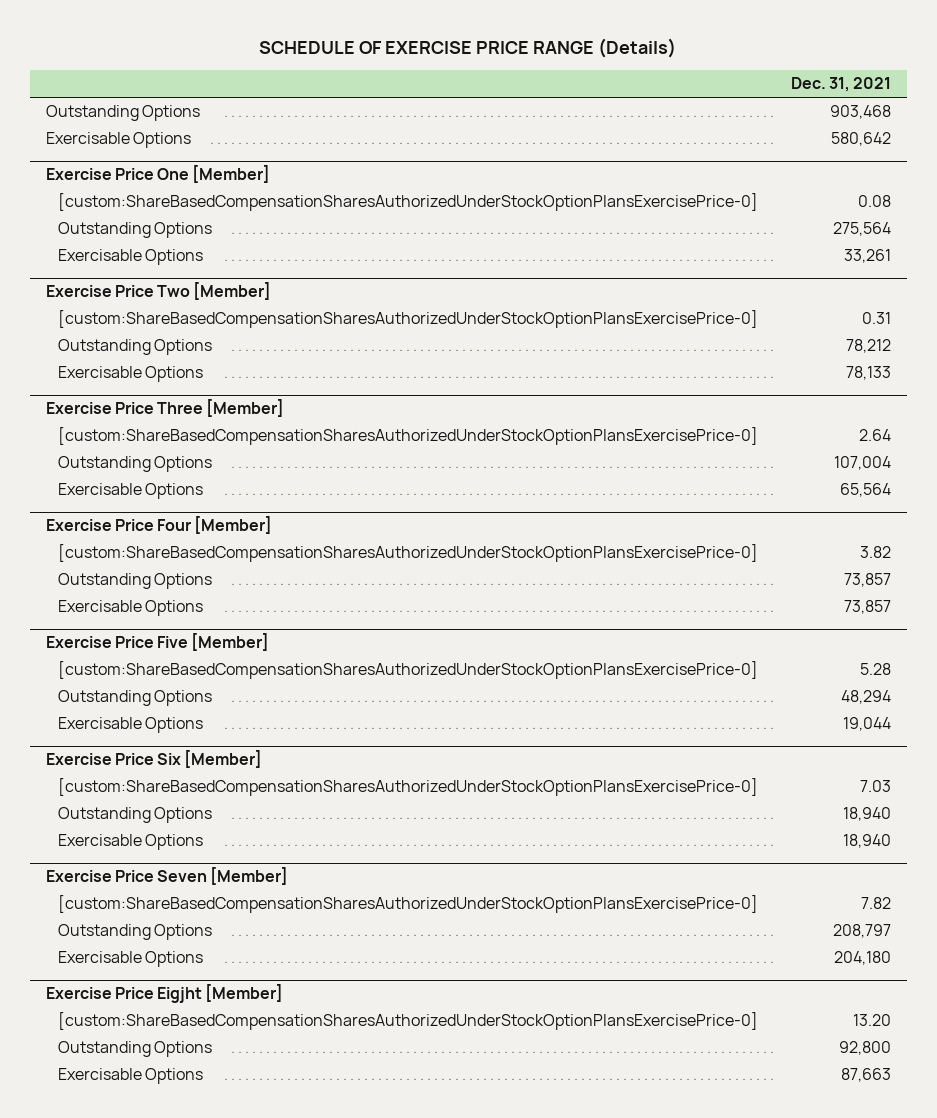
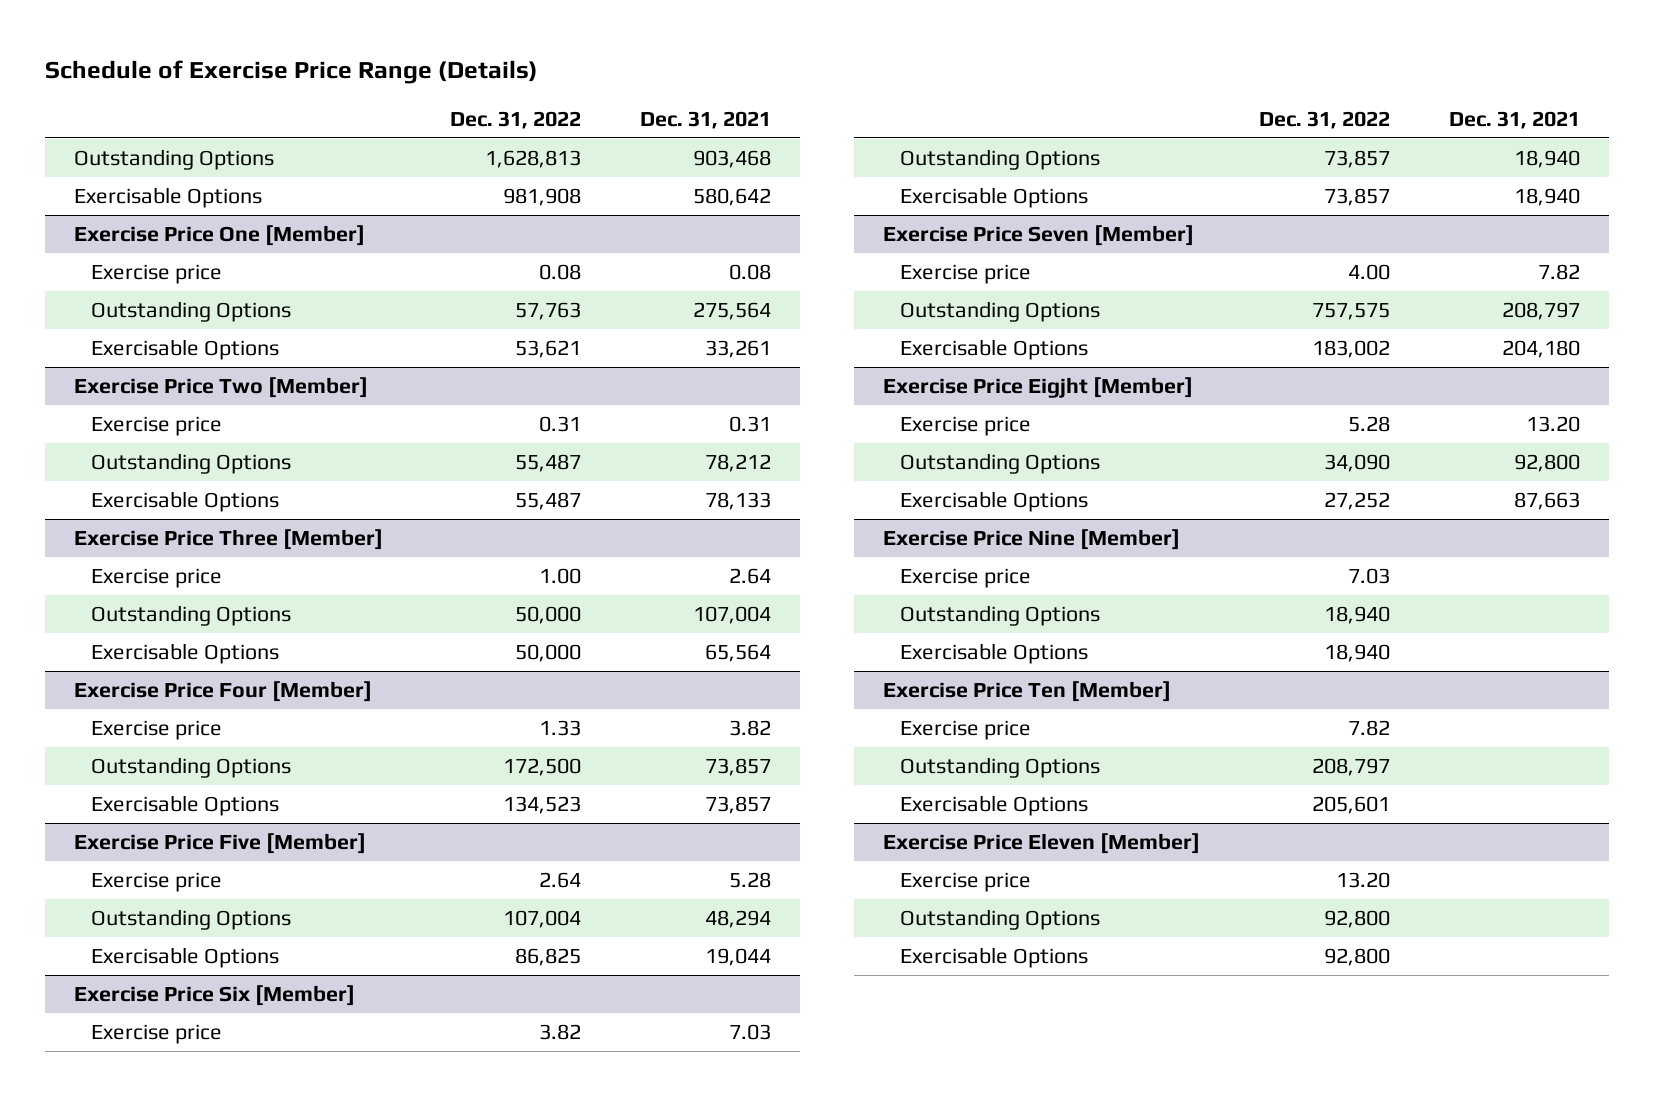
[259,38,677,59] SCHEDULE OF EXERCISE PRICE RANGE (Details) -> [44,60,538,85] Schedule of Exercise Price Range (Details)
none -> [450,110,582,129] Dec. 31, 2022
[58,193,759,212] [custom:ShareBasedCompensationSharesAuthorizedUnderStockOptionPlansExercisePrice-0] -> [91,264,223,285] Exercise price
[58,310,759,329] [custom:ShareBasedCompensationSharesAuthorizedUnderStockOptionPlansExercisePrice-0] -> [91,416,223,437] Exercise price
[58,427,759,446] [custom:ShareBasedCompensationSharesAuthorizedUnderStockOptionPlansExercisePrice-0] -> [91,568,223,589] Exercise price
[58,544,759,563] [custom:ShareBasedCompensationSharesAuthorizedUnderStockOptionPlansExercisePrice-0] -> [91,720,223,741] Exercise price
[58,661,759,680] [custom:ShareBasedCompensationSharesAuthorizedUnderStockOptionPlansExercisePrice-0] -> [91,872,223,893] Exercise price
[58,778,759,797] [custom:ShareBasedCompensationSharesAuthorizedUnderStockOptionPlansExercisePrice-0] -> [91,1024,223,1045] Exercise price
[58,895,759,914] [custom:ShareBasedCompensationSharesAuthorizedUnderStockOptionPlansExercisePrice-0] -> [899,264,1031,285] Exercise price
[58,1012,759,1031] [custom:ShareBasedCompensationSharesAuthorizedUnderStockOptionPlansExercisePrice-0] -> [899,416,1031,437] Exercise price
none -> [882,529,1180,551] Exercise Price Nine [Member]
none -> [899,568,1031,589] Exercise price
none -> [899,605,1100,627] Outstanding Options
none -> [899,643,1088,665] Exercisable Options
none -> [882,681,1171,703] Exercise Price Ten [Member]
none -> [899,720,1031,741] Exercise price
none -> [899,757,1100,779] Outstanding Options
none -> [899,795,1088,817] Exercisable Options
none -> [882,833,1200,855] Exercise Price Eleven [Member]
none -> [899,872,1031,893] Exercise price
none -> [899,909,1100,931] Outstanding Options
none -> [899,947,1088,969] Exercisable Options

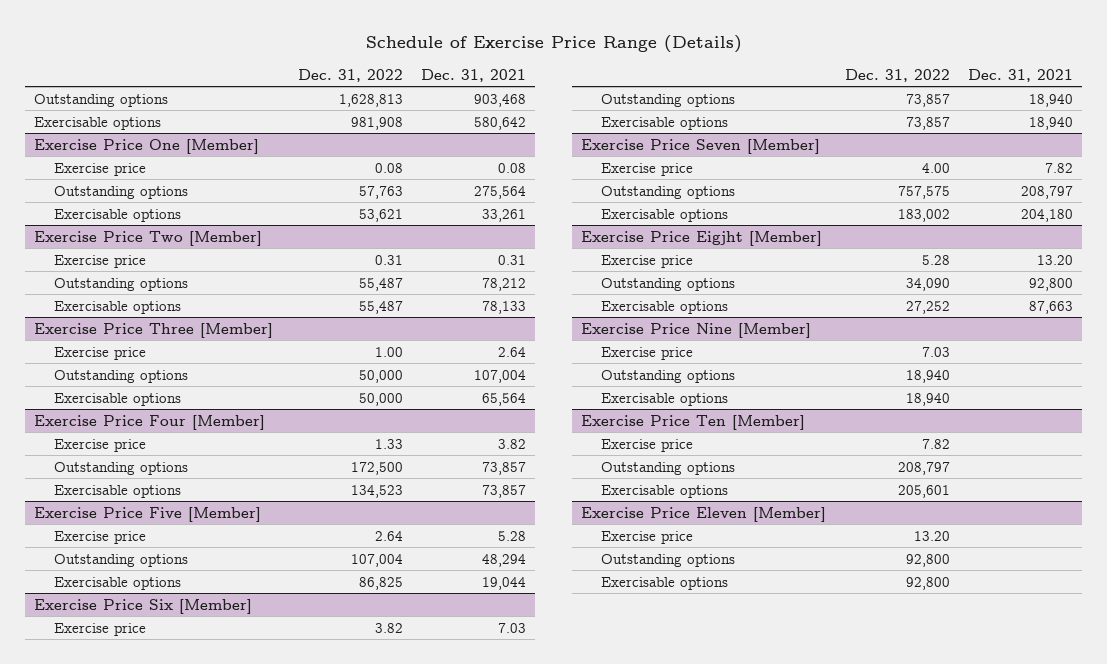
[74,149,275,171] Outstanding Options -> [34,93,169,107] Outstanding options
[74,187,263,209] Exercisable Options -> [34,116,162,130] Exercisable options
[91,301,292,323] Outstanding Options -> [53,185,188,199] Outstanding options
[91,339,280,361] Exercisable Options -> [53,208,181,222] Exercisable options
[91,453,292,475] Outstanding Options -> [53,277,188,291] Outstanding options
[91,491,280,513] Exercisable Options -> [53,300,181,314] Exercisable options
[91,605,292,627] Outstanding Options -> [53,369,188,383] Outstanding options
[91,643,280,665] Exercisable Options -> [53,392,181,406] Exercisable options
[91,757,292,779] Outstanding Options -> [53,461,188,475] Outstanding options
[91,795,280,817] Exercisable Options -> [53,484,181,498] Exercisable options
[91,909,292,931] Outstanding Options -> [53,553,188,567] Outstanding options
[91,947,280,969] Exercisable Options -> [53,576,181,590] Exercisable options
[899,149,1100,171] Outstanding Options -> [600,93,735,107] Outstanding options
[899,187,1088,209] Exercisable Options -> [600,116,728,130] Exercisable options
[899,301,1100,323] Outstanding Options -> [600,185,735,199] Outstanding options
[899,339,1088,361] Exercisable Options -> [600,208,728,222] Exercisable options
[899,453,1100,475] Outstanding Options -> [600,277,735,291] Outstanding options
[899,491,1088,513] Exercisable Options -> [600,300,728,314] Exercisable options
[899,605,1100,627] Outstanding Options -> [600,369,735,383] Outstanding options
[899,643,1088,665] Exercisable Options -> [600,392,728,406] Exercisable options
[899,757,1100,779] Outstanding Options -> [600,461,735,475] Outstanding options
[899,795,1088,817] Exercisable Options -> [600,484,728,498] Exercisable options
[899,909,1100,931] Outstanding Options -> [600,553,735,567] Outstanding options
[899,947,1088,969] Exercisable Options -> [600,576,728,590] Exercisable options

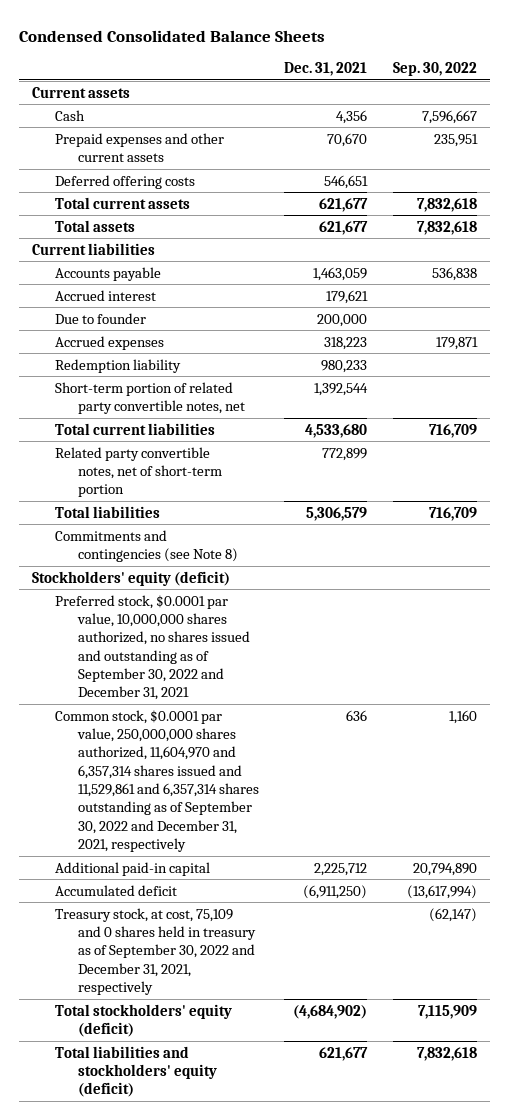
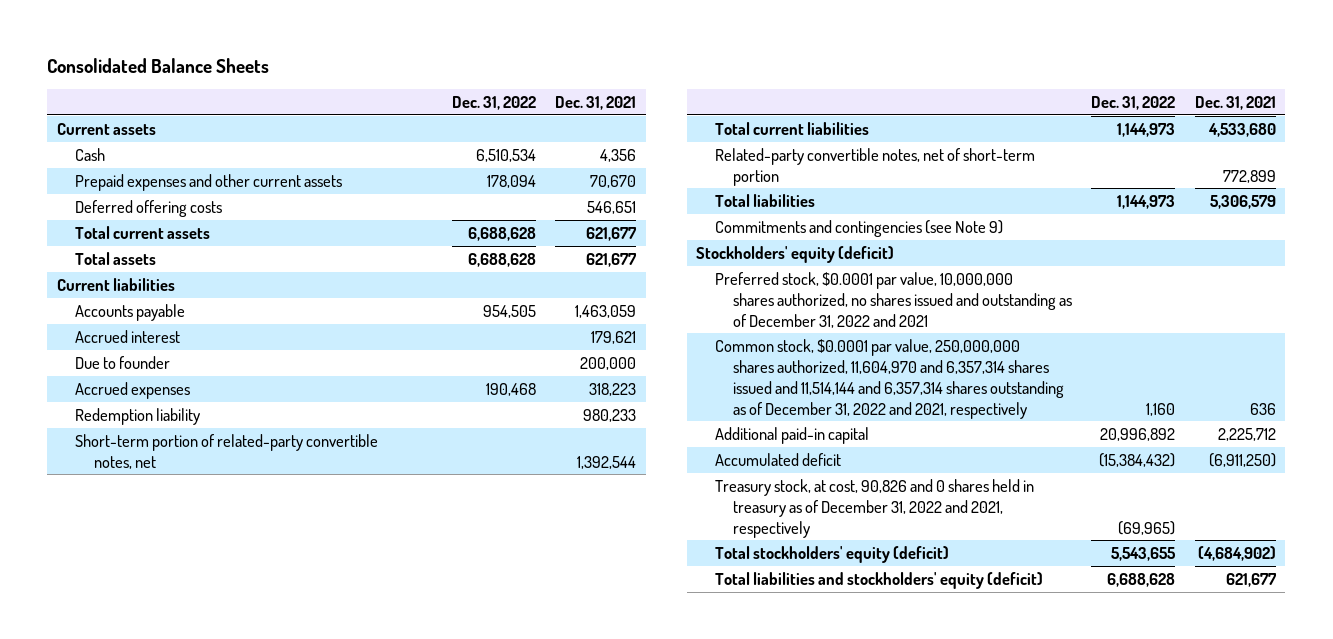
[19,29,326,42] Condensed Consolidated Balance Sheets -> [47,57,270,73] Consolidated Balance Sheets
[392,62,477,77] Sep. 30, 2022 -> none
none -> [451,95,536,110] Dec. 31, 2022
[54,381,246,414] Short-term portion of related party convertible notes, net -> [75,433,379,469] Short-term portion of related-party convertible notes, net
[54,446,223,498] Related party convertible notes, net of short-term portion -> [714,147,1035,186] Related-party convertible notes, net of short-term portion
[54,529,239,562] Commitments and contingencies (see Note 8) -> [714,219,1003,237] Commitments and contingencies (see Note 9)
[54,594,251,701] Preferred stock, $0.0001 par value, 10,000,000 shares authorized, no shares issued and outstanding as of September 30, 2022 and December 31, 2021 -> [714,271,1072,328] Preferred stock, $0.0001 par value, 10,000,000 shares authorized, no shares issued and outstanding as of December 31, 2022 and 2021
[54,709,260,853] Common stock, $0.0001 par value, 250,000,000 shares authorized, 11,604,970 and 6,357,314 shares issued and 11,529,861 and 6,357,314 shares outstanding as of September 30, 2022 and December 31, 2021, respectively -> [714,338,1064,419] Common stock, $0.0001 par value, 250,000,000 shares authorized, 11,604,970 and 6,357,314 shares issued and 11,514,144 and 6,357,314 shares outstanding as of December 31, 2022 and 2021, respectively
[54,907,257,996] Treasury stock, at cost, 75,109 and 0 shares held in treasury as of September 30, 2022 and December 31, 2021, respectively -> [714,478,1034,538] Treasury stock, at cost, 90,826 and 0 shares held in treasury as of December 31, 2022 and 2021, respectively

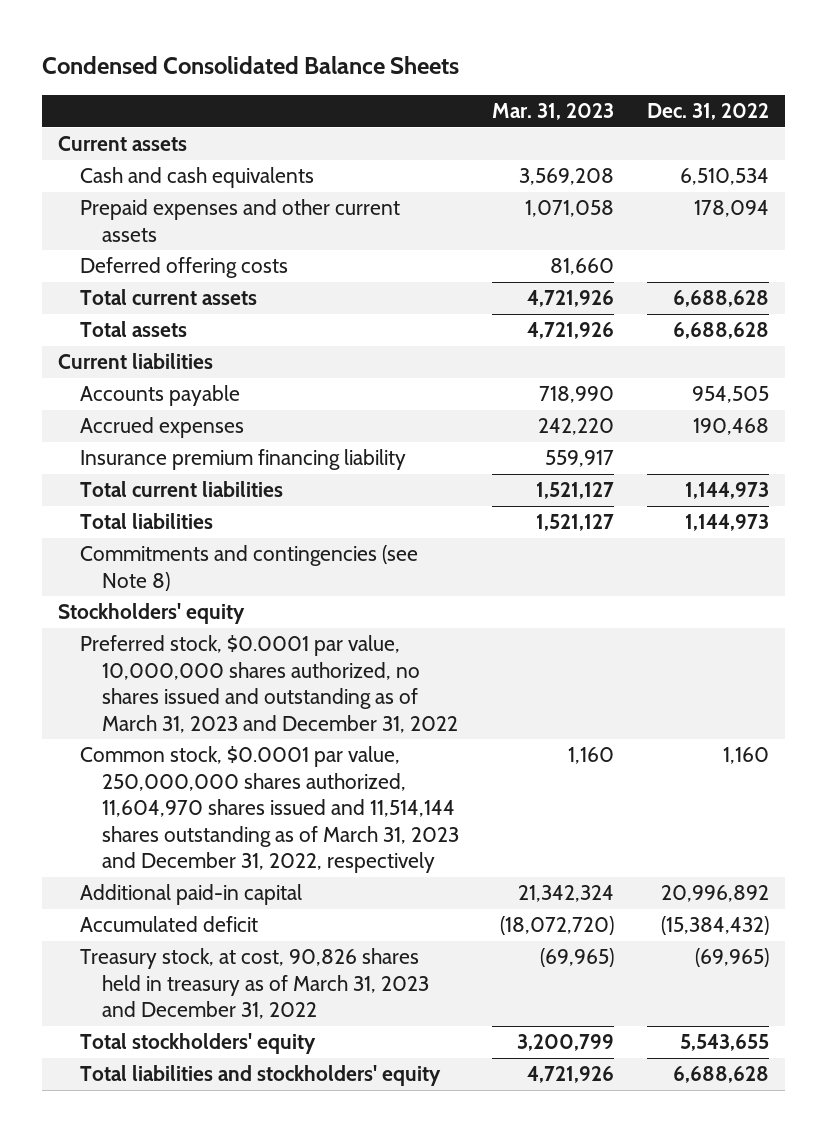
[47,57,270,73] Consolidated Balance Sheets -> [41,56,459,75] Condensed Consolidated Balance Sheets
[555,95,637,110] Dec. 31, 2021 -> none
none -> [491,103,614,121] Mar. 31, 2023
[75,147,106,161] Cash -> [80,167,315,189] Cash and cash equivalents
[75,329,181,343] Accrued interest -> none
[75,355,171,369] Due to founder -> none
[75,407,201,425] Redemption liability -> none
[75,433,379,469] Short-term portion of related-party convertible notes, net -> none
none -> [80,449,407,471] Insurance premium financing liability
[714,147,1035,186] Related-party convertible notes, net of short-term portion -> none
[714,219,1003,237] Commitments and contingencies (see Note 9) -> [80,545,419,591] Commitments and contingencies (see Note 8)
[696,245,895,263] Stockholders' equity (deficit) -> [57,603,245,625] Stockholders' equity
[714,271,1072,328] Preferred stock, $0.0001 par value, 10,000,000 shares authorized, no shares issued and outstanding as of December 31, 2022 and 2021 -> [80,635,459,733] Preferred stock, $0.0001 par value, 10,000,000 shares authorized, no shares issued and outstanding as of March 31, 2023 and December 31, 2022
[714,338,1064,419] Common stock, $0.0001 par value, 250,000,000 shares authorized, 11,604,970 and 6,357,314 shares issued and 11,514,144 and 6,357,314 shares outstanding as of December 31, 2022 and 2021, respectively -> [80,746,460,874] Common stock, $0.0001 par value, 250,000,000 shares authorized, 11,604,970 shares issued and 11,514,144 shares outstanding as of March 31, 2023 and December 31, 2022, respectively
[714,478,1034,538] Treasury stock, at cost, 90,826 and 0 shares held in treasury as of December 31, 2022 and 2021, respectively -> [80,948,430,1020] Treasury stock, at cost, 90,826 shares held in treasury as of March 31, 2023 and December 31, 2022
[714,545,949,563] Total stockholders' equity (deficit) -> [80,1033,317,1055] Total stockholders' equity
[714,571,1043,589] Total liabilities and stockholders' equity (deficit) -> [80,1065,442,1087] Total liabilities and stockholders' equity

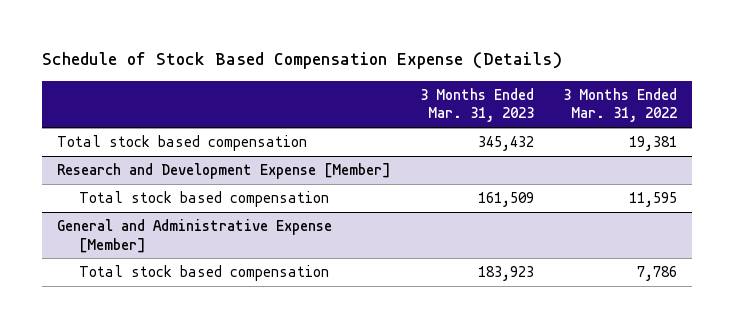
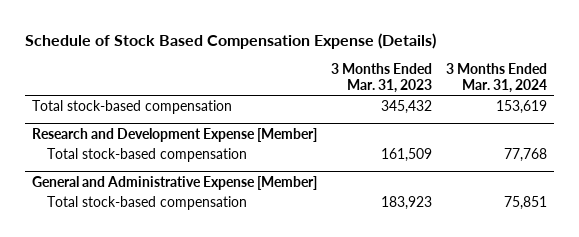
[563,87,678,123] 3 Months Ended Mar. 31, 2022 -> none
none -> [445,63,547,94] 3 Months Ended Mar. 31, 2024
[56,135,307,152] Total stock based compensation -> [32,99,233,114] Total stock-based compensation
[79,191,330,208] Total stock based compensation -> [47,147,248,162] Total stock-based compensation
[79,265,330,282] Total stock based compensation -> [47,195,248,210] Total stock-based compensation

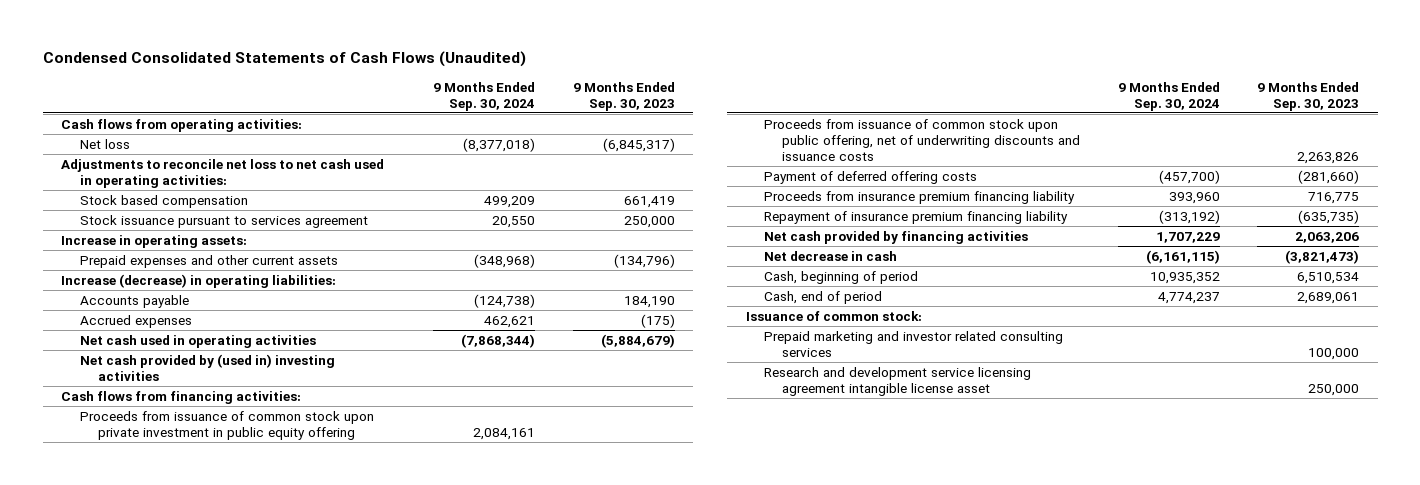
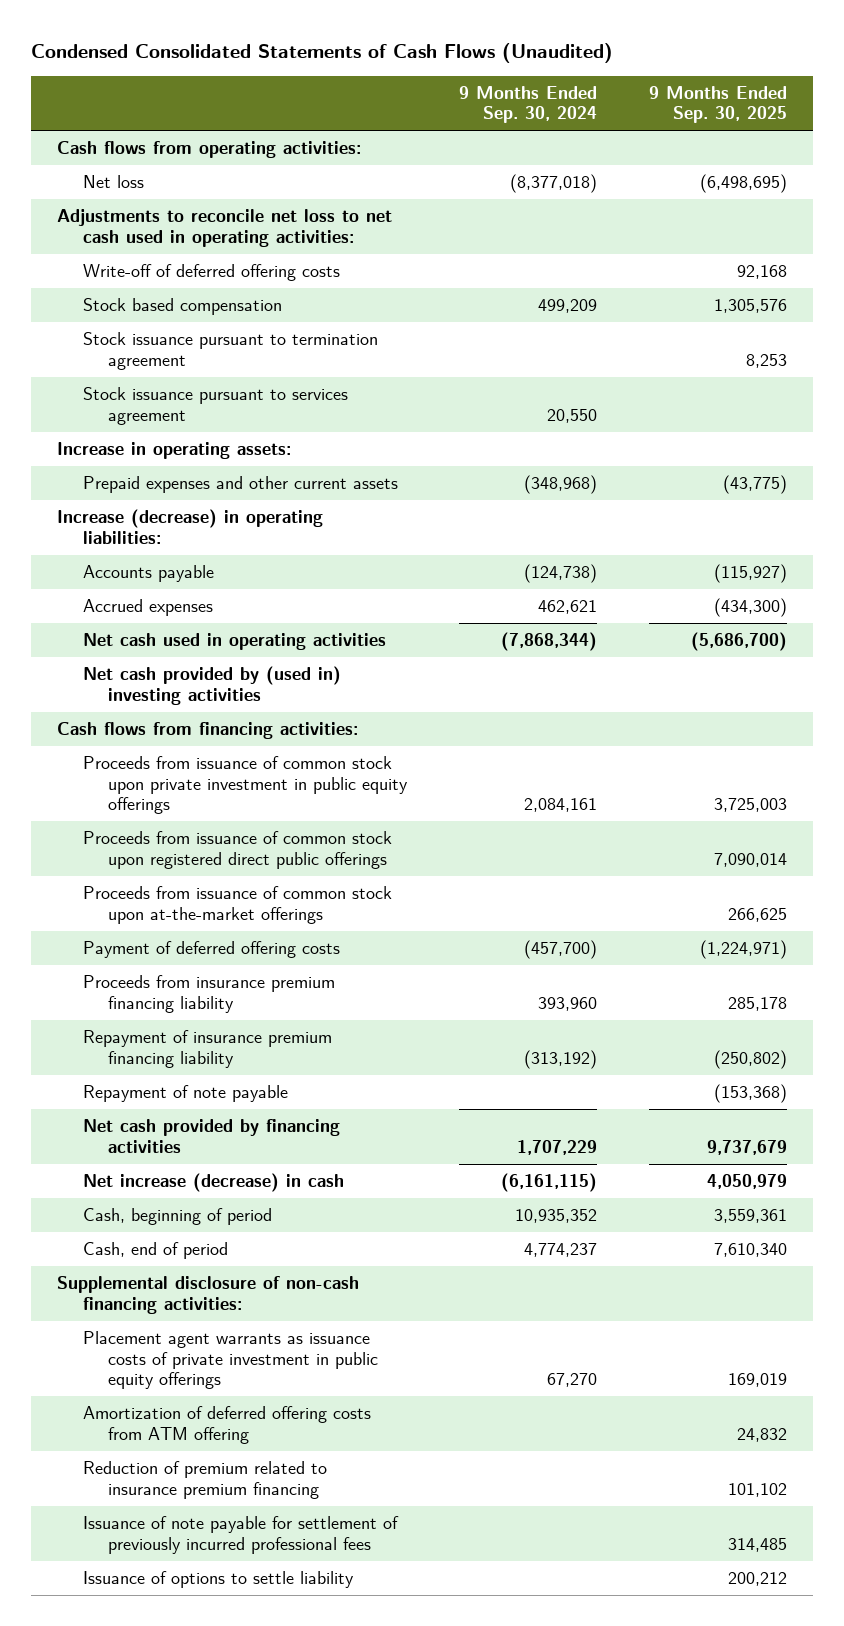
[572,81,675,111] 9 Months Ended Sep. 30, 2023 -> none
none -> [649,85,788,124] 9 Months Ended Sep. 30, 2025
none -> [82,264,340,282] Write-off of deferred offering costs
none -> [82,332,378,370] Stock issuance pursuant to termination agreement
[79,410,374,440] Proceeds from issuance of common stock upon private investment in public equity offering -> [82,756,409,815] Proceeds from issuance of common stock upon private investment in public equity offerings
none -> [82,831,392,869] Proceeds from issuance of common stock upon registered direct public offerings
[763,118,1081,161] Proceeds from issuance of common stock upon public offering, net of underwriting discounts and issuance costs -> [82,886,392,924] Proceeds from issuance of common stock upon at-the-market offerings
none -> [82,1085,288,1103] Repayment of note payable
[763,250,897,261] Net decrease in cash -> [82,1173,344,1193] Net increase (decrease) in cash
[745,310,922,321] Issuance of common stock: -> none
[763,330,1063,357] Prepaid marketing and investor related consulting services -> none
[763,366,1031,396] Research and development service licensing agreement intangible license asset -> none
none -> [56,1276,359,1314] Supplemental disclosure of non-cash financing activities:
none -> [82,1331,379,1390] Placement agent warrants as issuance costs of private investment in public equity offerings
none -> [82,1406,371,1444] Amortization of deferred offering costs from ATM offering
none -> [82,1461,327,1499] Reduction of premium related to insurance premium financing
none -> [82,1516,399,1554] Issuance of note payable for settlement of previously incurred professional fees
none -> [82,1571,354,1589] Issuance of options to settle liability

